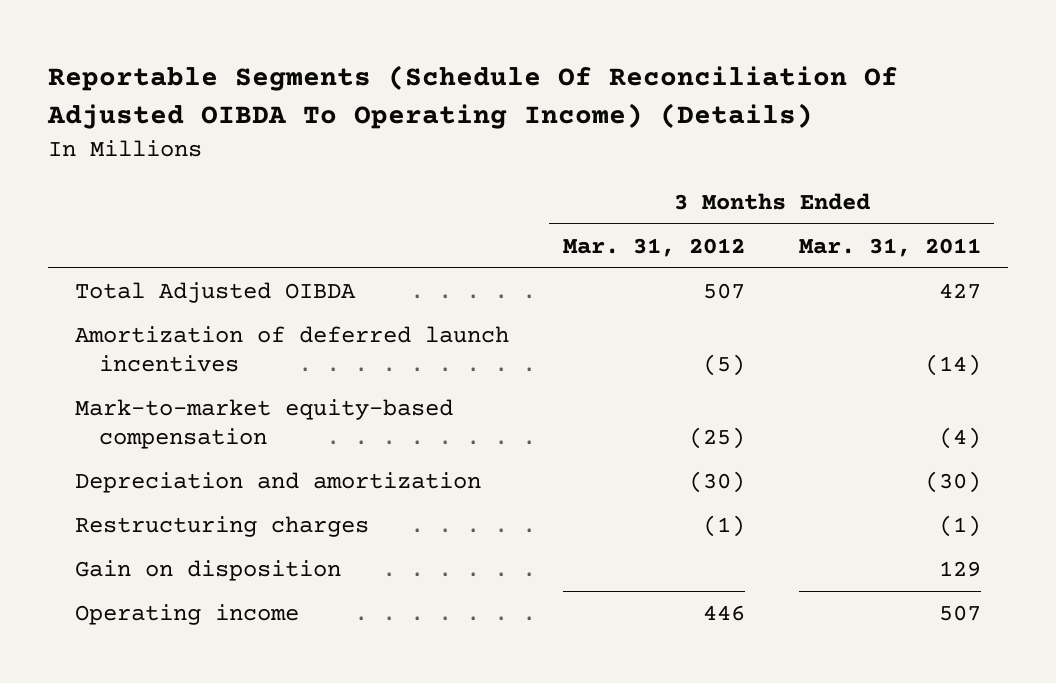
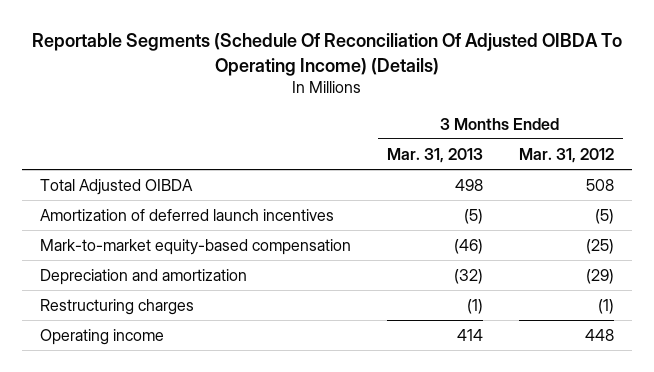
[798,237,981,257] Mar. 31, 2011 -> none
none -> [387,147,484,163] Mar. 31, 2013
[702,282,745,299] 507 -> [585,178,614,191] 508
[688,470,745,493] (30) -> [585,268,614,284] (29)
[74,559,341,581] Gain on disposition -> none
[702,604,745,621] 446 -> [584,328,614,341] 448

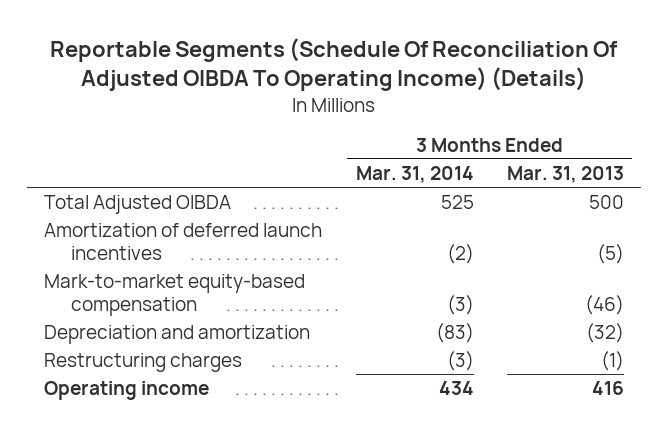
[518,147,614,163] Mar. 31, 2012 -> none
none -> [355,165,474,183] Mar. 31, 2014
[455,178,484,191] 498 -> [588,194,624,209] 500
[457,328,484,341] 414 -> [591,380,624,395] 416

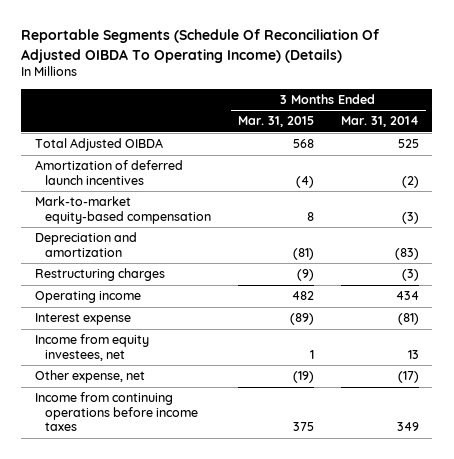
[506,165,624,183] Mar. 31, 2013 -> none
none -> [237,116,314,128] Mar. 31, 2015
none -> [34,313,131,326] Interest expense
none -> [34,334,149,361] Income from equity investees, net
none -> [34,370,145,384] Other expense, net
none -> [34,392,198,432] Income from continuing operations before income taxes

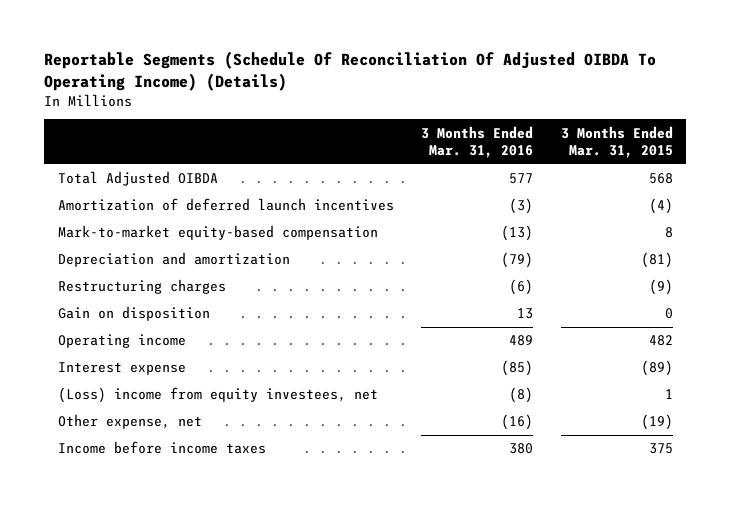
[340,116,419,128] Mar. 31, 2014 -> none
none -> [421,125,534,159] 3 Months Ended Mar. 31, 2016
none -> [57,306,210,322] Gain on disposition
[34,334,149,361] Income from equity investees, net -> [57,387,378,404] (Loss) income from equity investees, net
[34,392,198,432] Income from continuing operations before income taxes -> [57,441,266,455] Income before income taxes

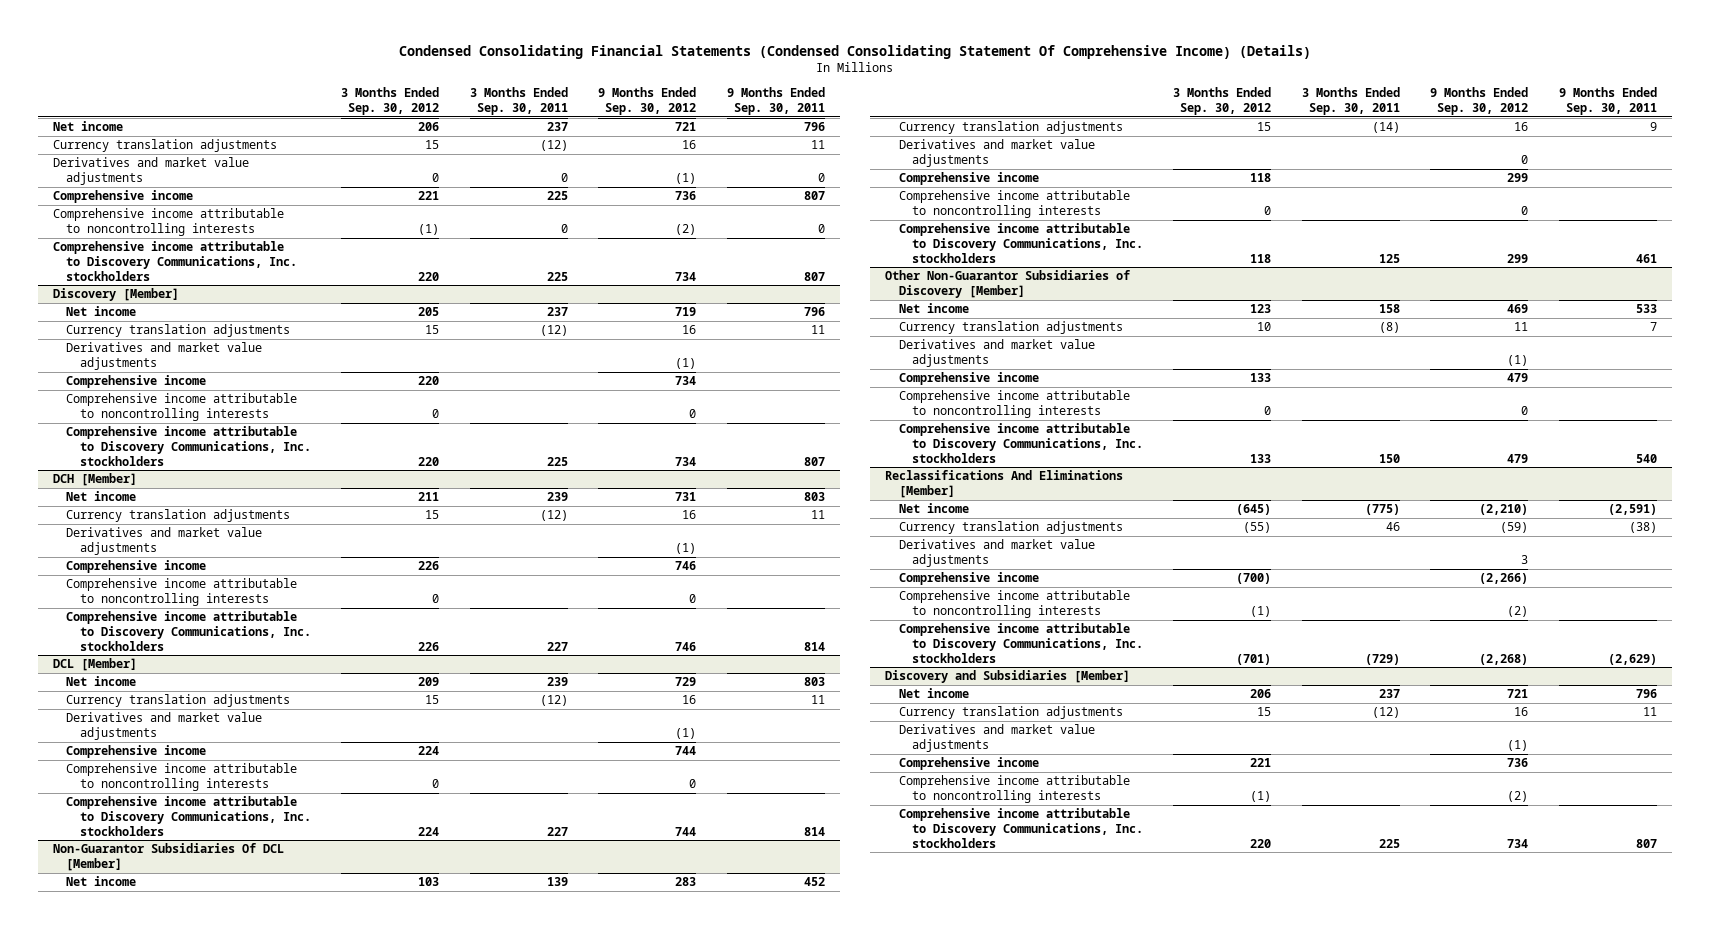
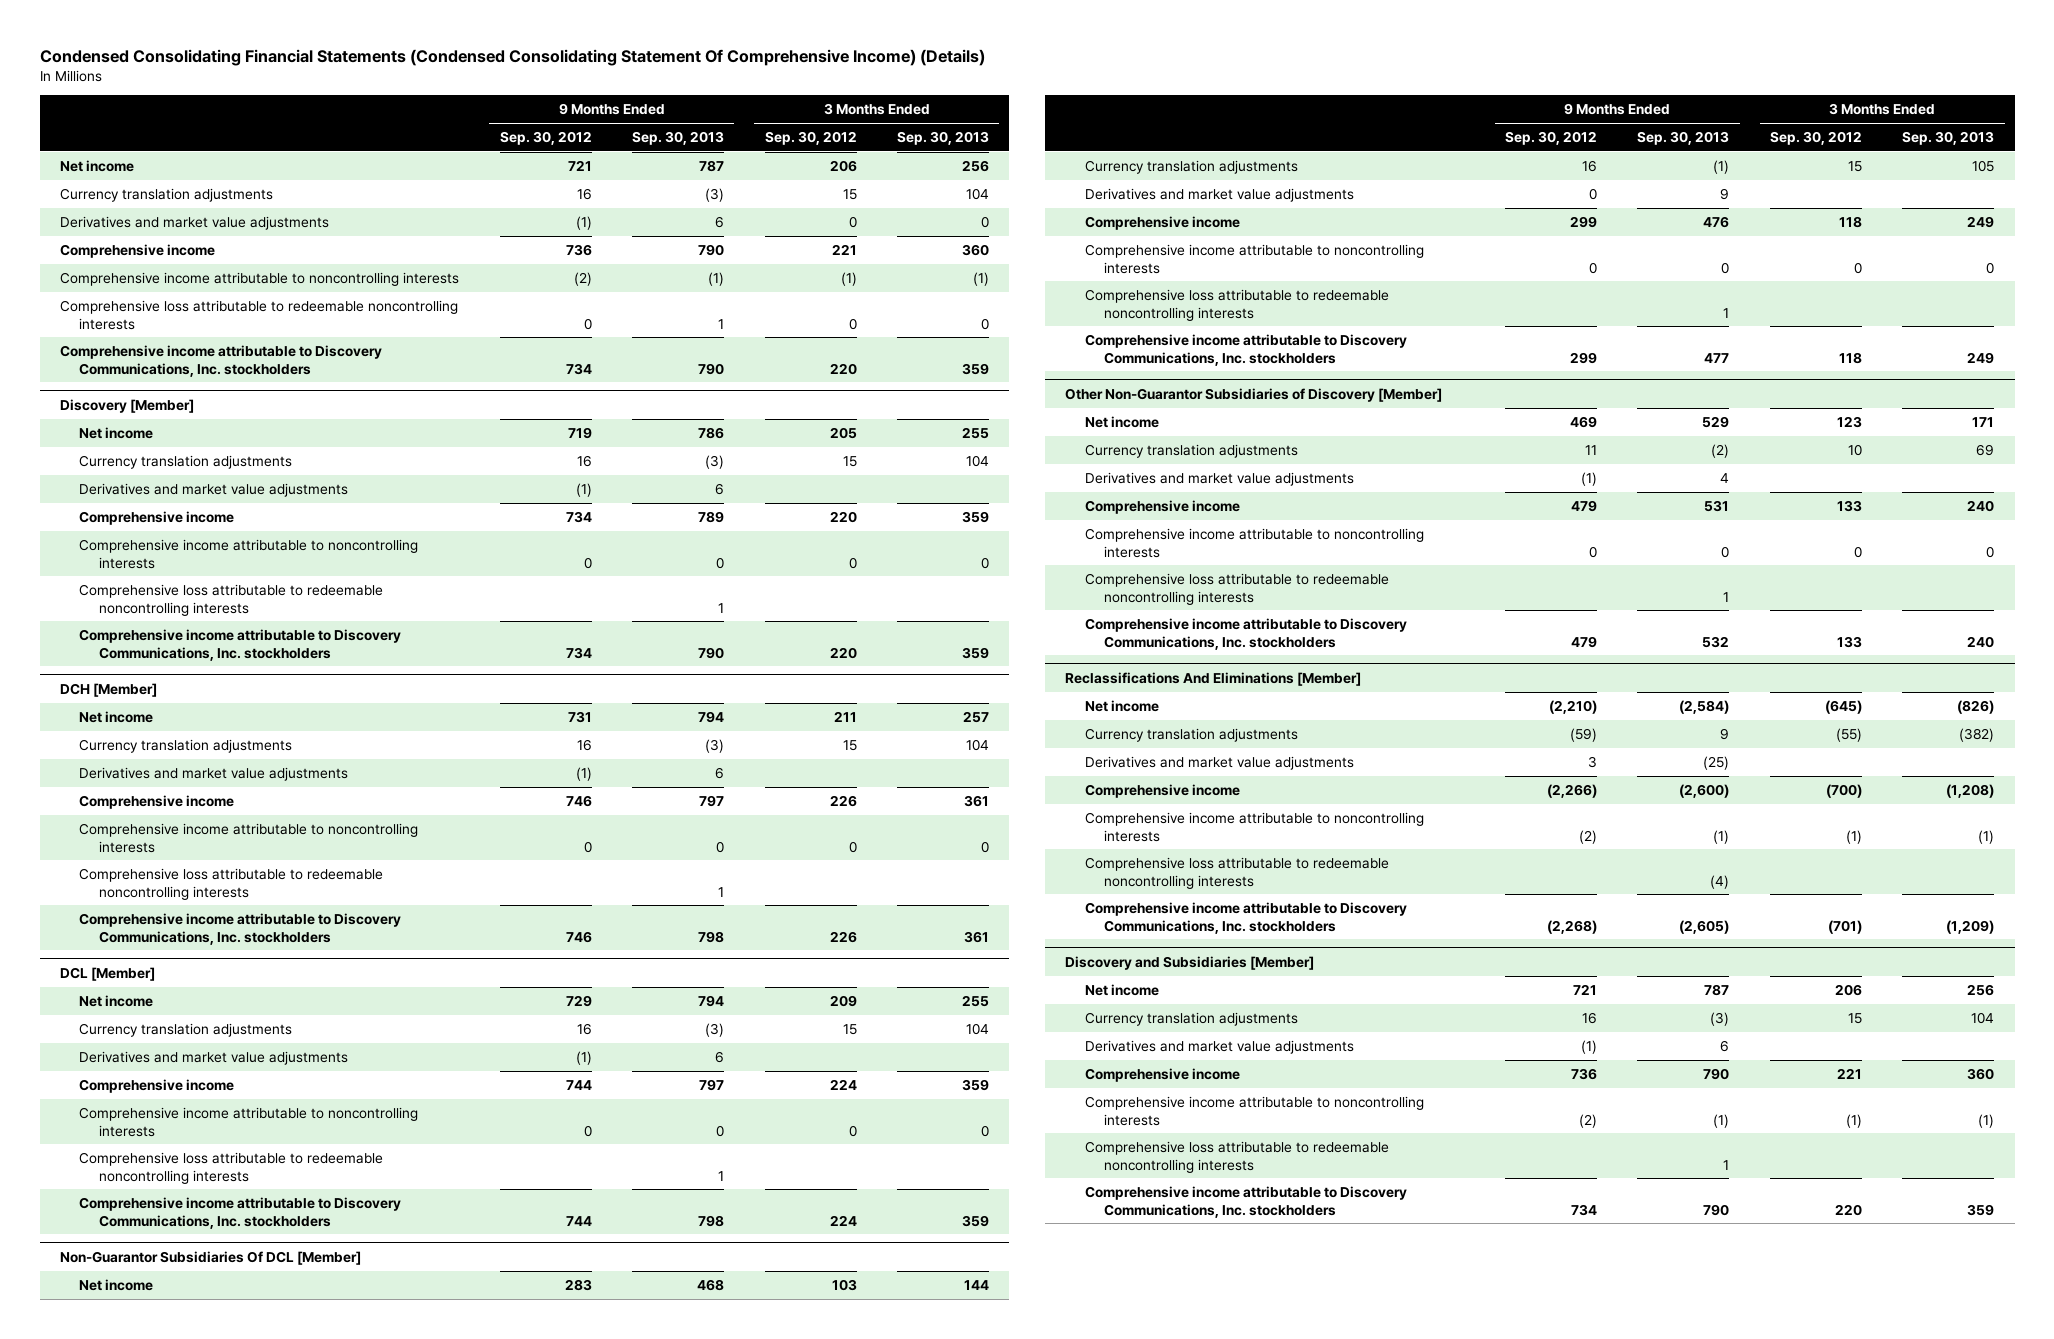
[469,87,568,116] 3 Months Ended Sep. 30, 2011 -> none
[726,87,825,116] 9 Months Ended Sep. 30, 2011 -> none
none -> [632,130,725,145] Sep. 30, 2013
none -> [897,130,990,145] Sep. 30, 2013
none -> [59,299,458,330] Comprehensive loss attributable to redeemable noncontrolling interests
none -> [79,583,384,616] Comprehensive loss attributable to redeemable noncontrolling interests
none -> [79,867,384,900] Comprehensive loss attributable to redeemable noncontrolling interests
none -> [79,1151,384,1184] Comprehensive loss attributable to redeemable noncontrolling interests
none -> [1084,288,1389,321] Comprehensive loss attributable to redeemable noncontrolling interests
none -> [1084,572,1389,605] Comprehensive loss attributable to redeemable noncontrolling interests
none -> [1084,856,1389,889] Comprehensive loss attributable to redeemable noncontrolling interests
none -> [1084,1140,1389,1173] Comprehensive loss attributable to redeemable noncontrolling interests

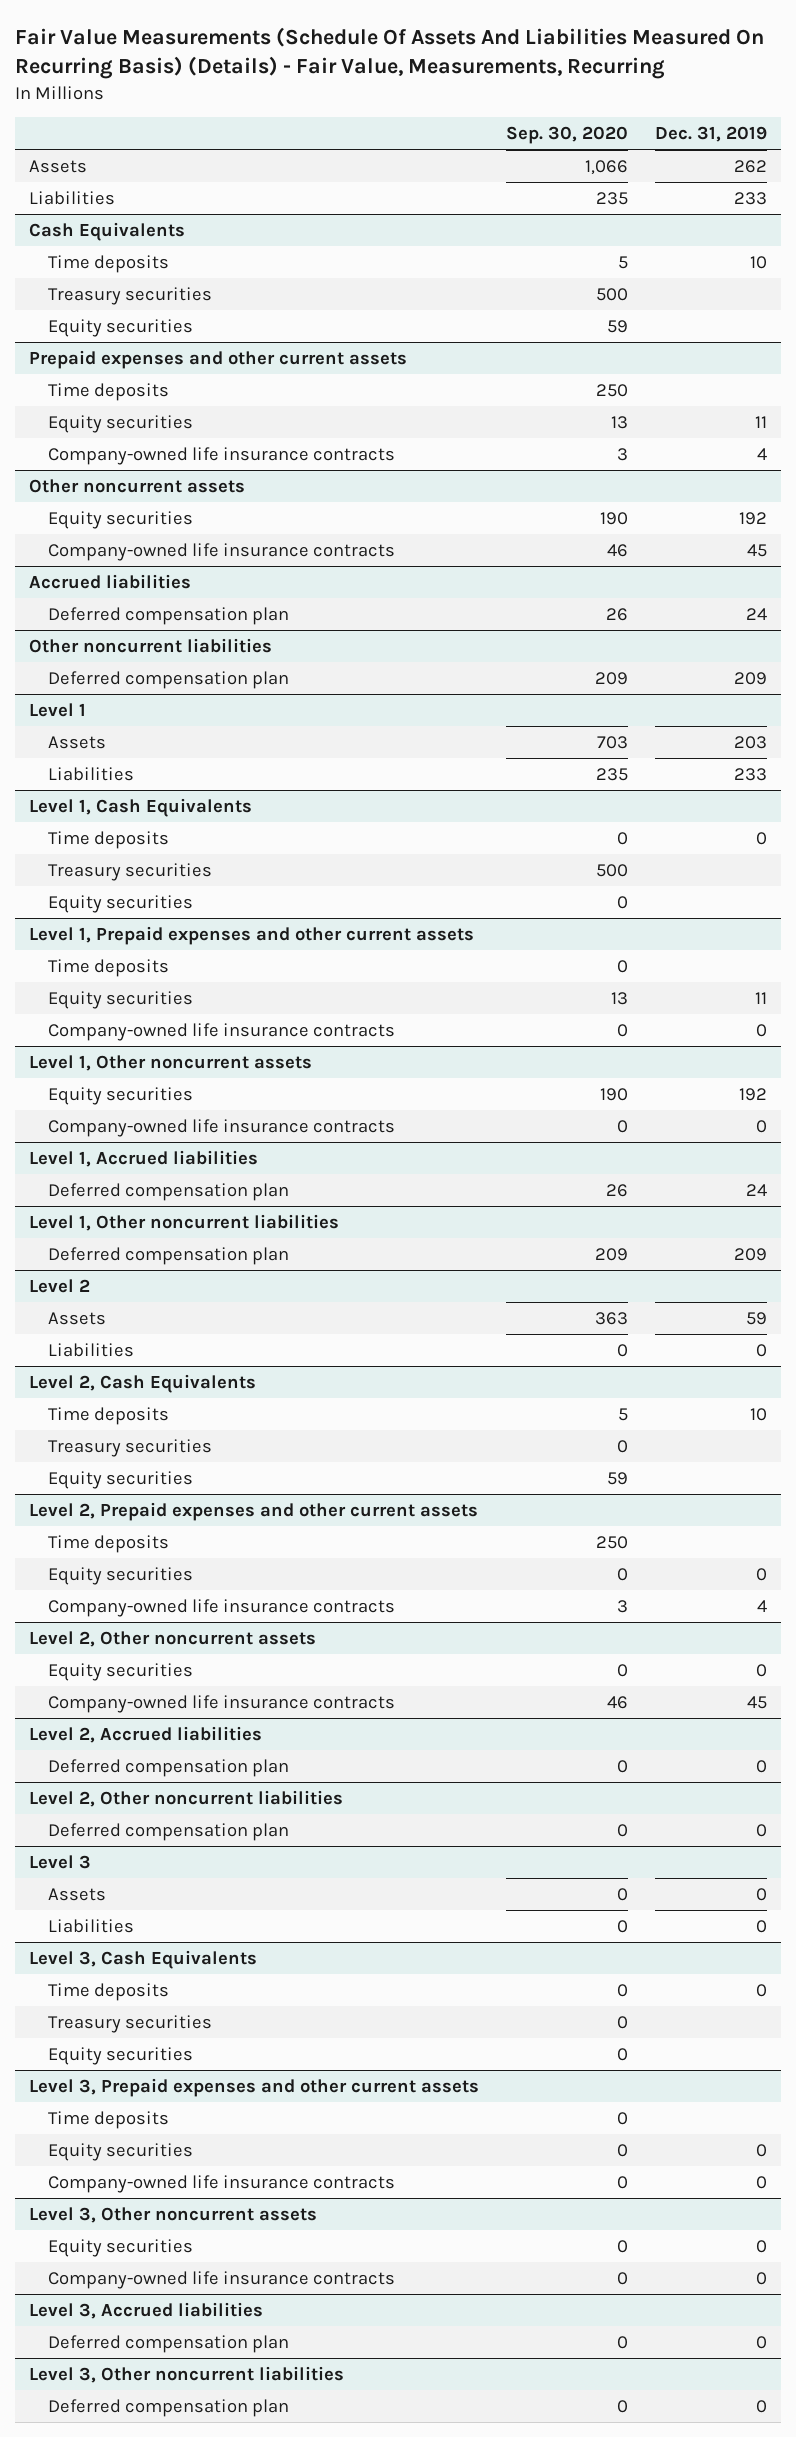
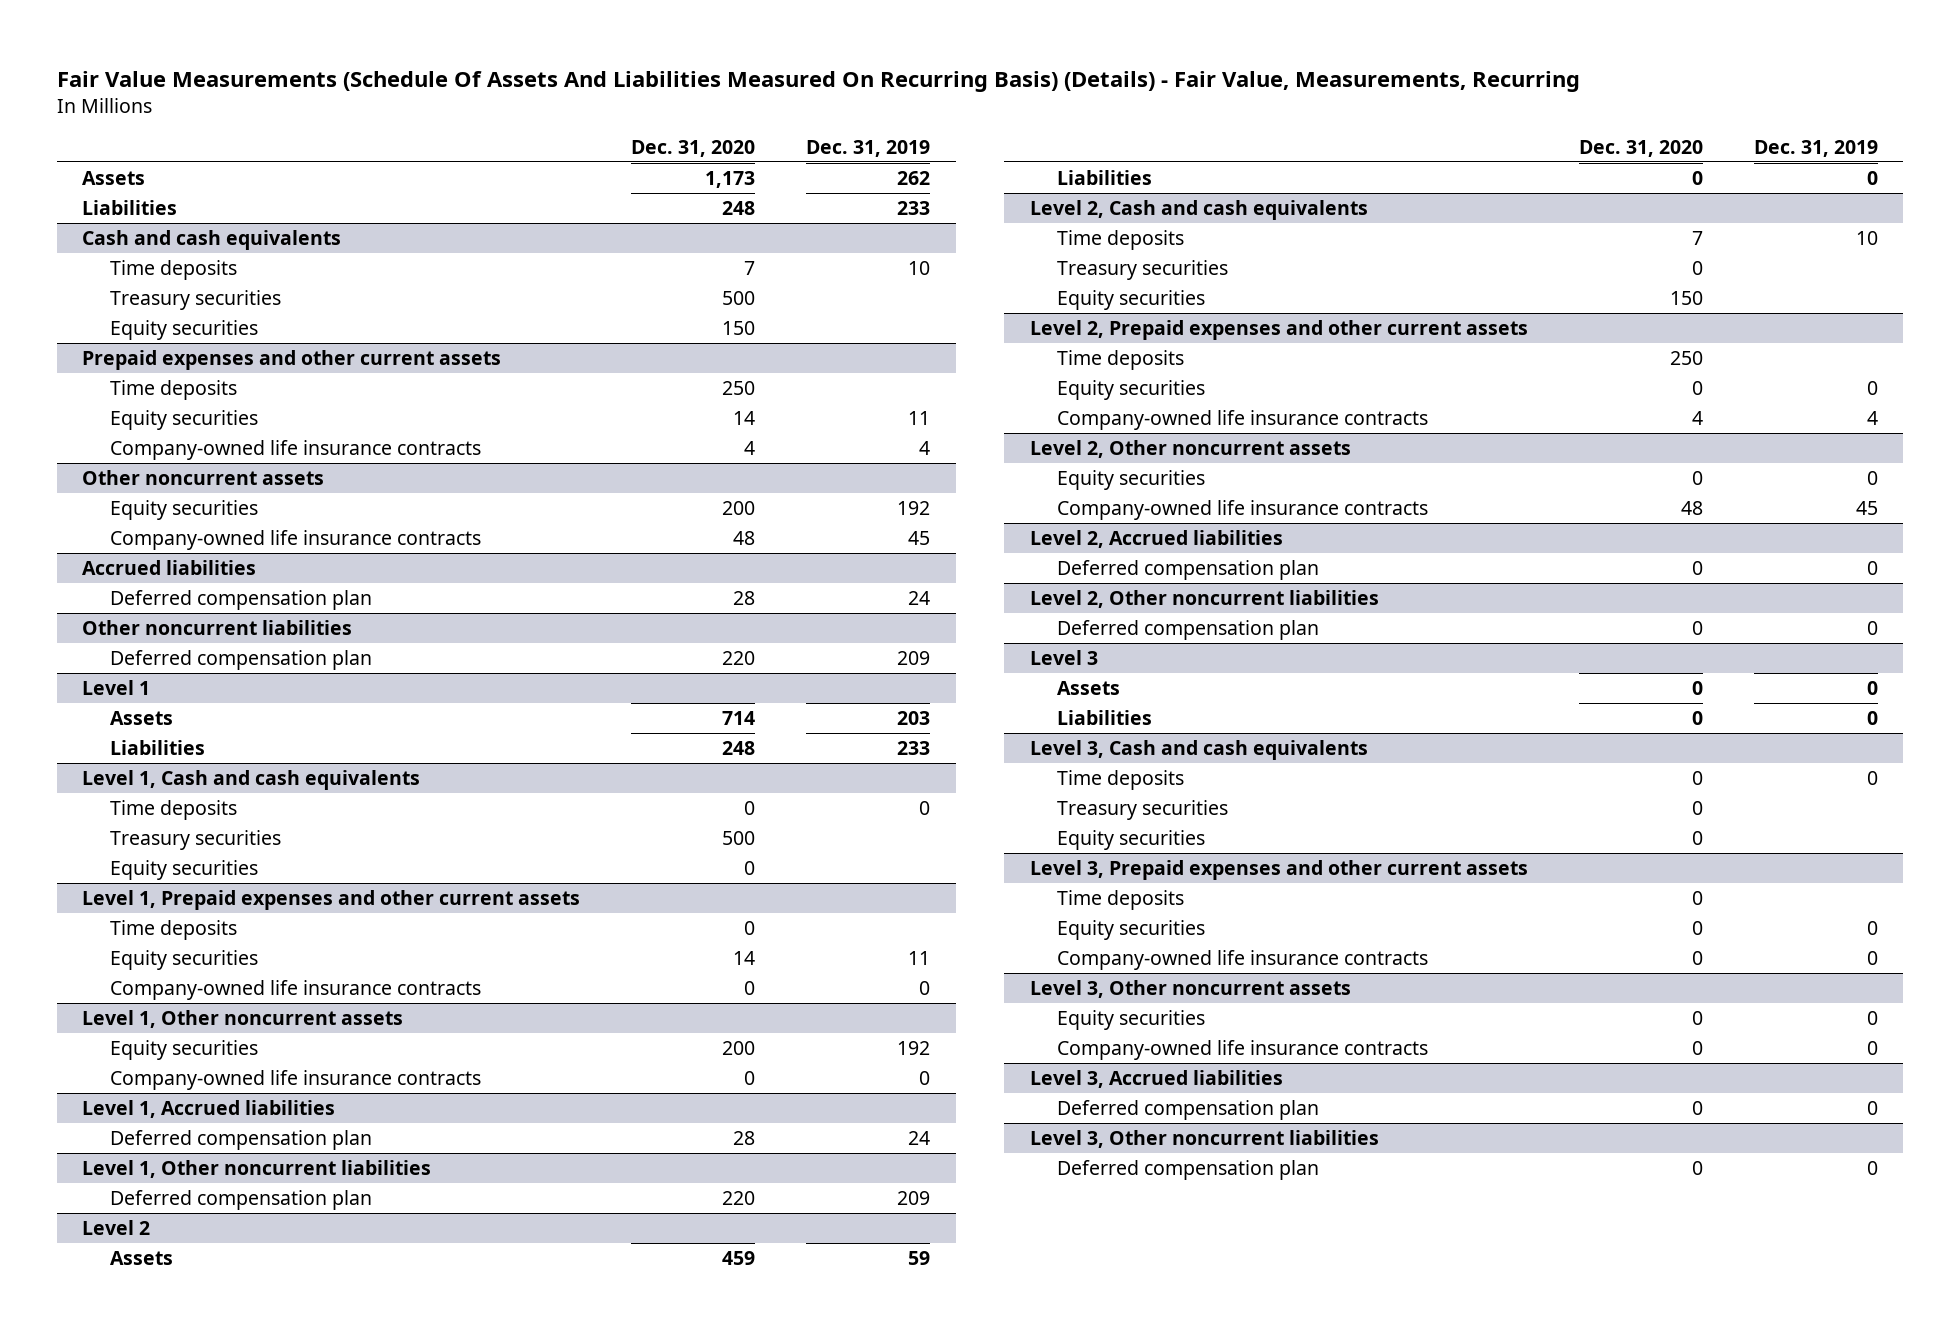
[506,126,629,145] Sep. 30, 2020 -> none
none -> [631,139,756,157] Dec. 31, 2020
[28,221,185,241] Cash Equivalents -> [82,229,342,250] Cash and cash equivalents
[28,797,252,817] Level 1, Cash Equivalents -> [82,769,421,790] Level 1, Cash and cash equivalents
[28,1373,256,1393] Level 2, Cash Equivalents -> [1029,199,1368,220] Level 2, Cash and cash equivalents
[28,1949,257,1969] Level 3, Cash Equivalents -> [1029,739,1368,760] Level 3, Cash and cash equivalents

